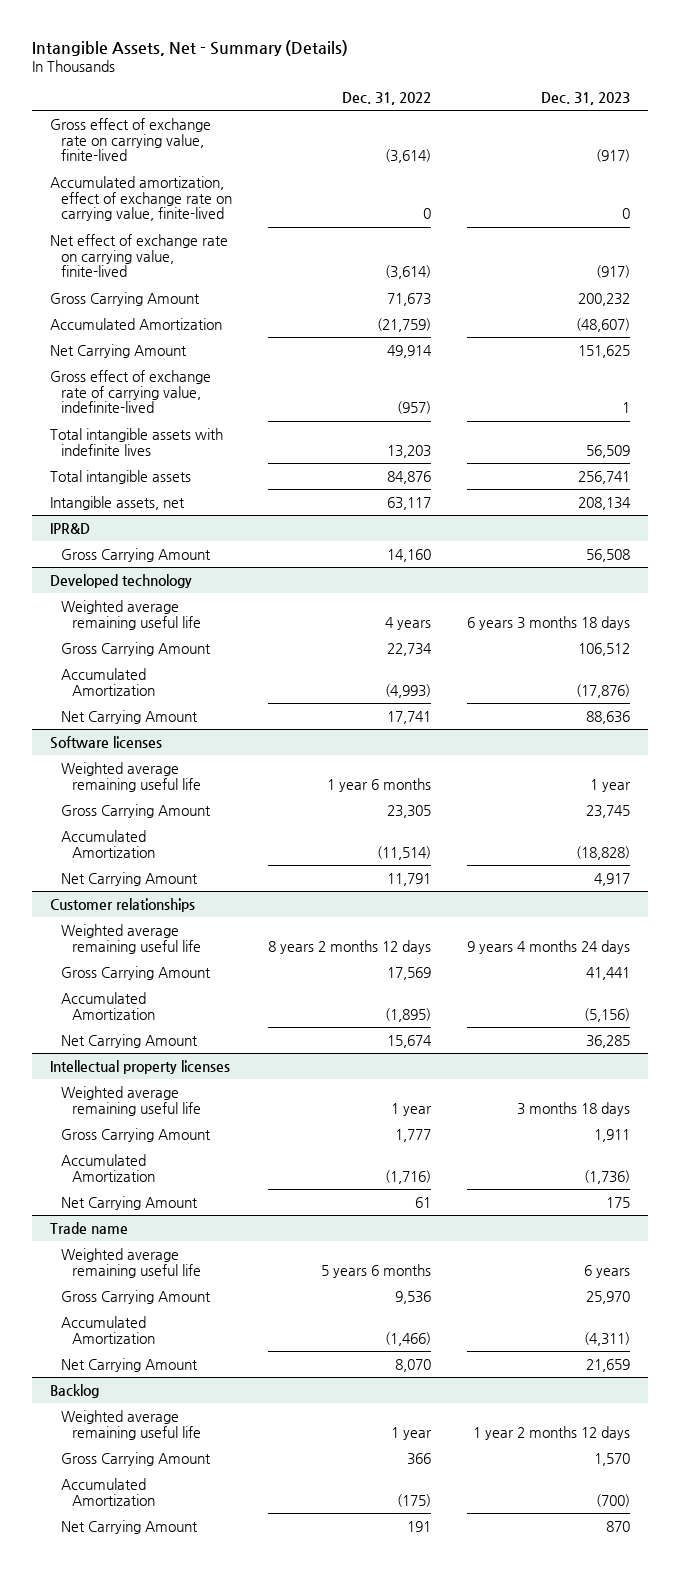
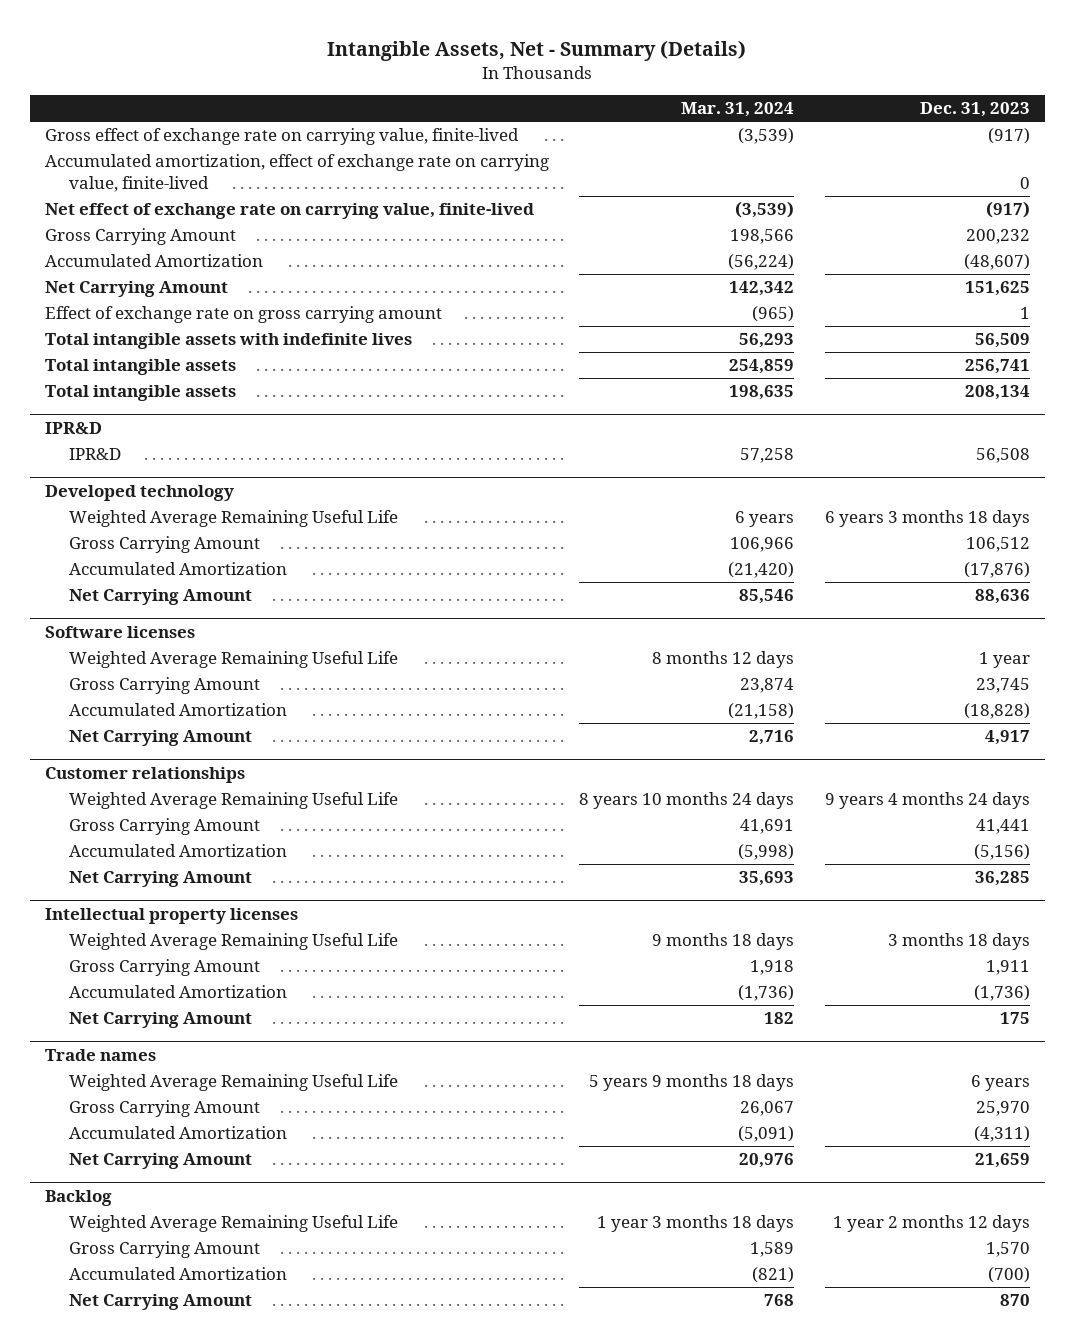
[342,92,432,106] Dec. 31, 2022 -> none
none -> [681,102,795,118] Mar. 31, 2024
[49,369,211,414] Gross effect of exchange rate of carrying value, indefinite-lived -> [45,305,443,323] Effect of exchange rate on gross carrying amount
[49,495,185,510] Intangible assets, net -> [45,384,237,401] Total intangible assets
[60,547,211,562] Gross Carrying Amount -> [69,447,122,460] IPR&D
[60,599,202,630] Weighted average remaining useful life -> [69,509,399,527] Weighted Average Remaining Useful Life
[60,761,202,792] Weighted average remaining useful life -> [69,650,399,668] Weighted Average Remaining Useful Life
[60,923,202,954] Weighted average remaining useful life -> [69,791,399,809] Weighted Average Remaining Useful Life
[60,1085,202,1116] Weighted average remaining useful life -> [69,932,399,950] Weighted Average Remaining Useful Life
[49,1221,128,1234] Trade name -> [45,1048,157,1061] Trade names
[60,1247,202,1278] Weighted average remaining useful life -> [69,1073,399,1091] Weighted Average Remaining Useful Life
[60,1409,202,1440] Weighted average remaining useful life -> [69,1214,399,1232] Weighted Average Remaining Useful Life

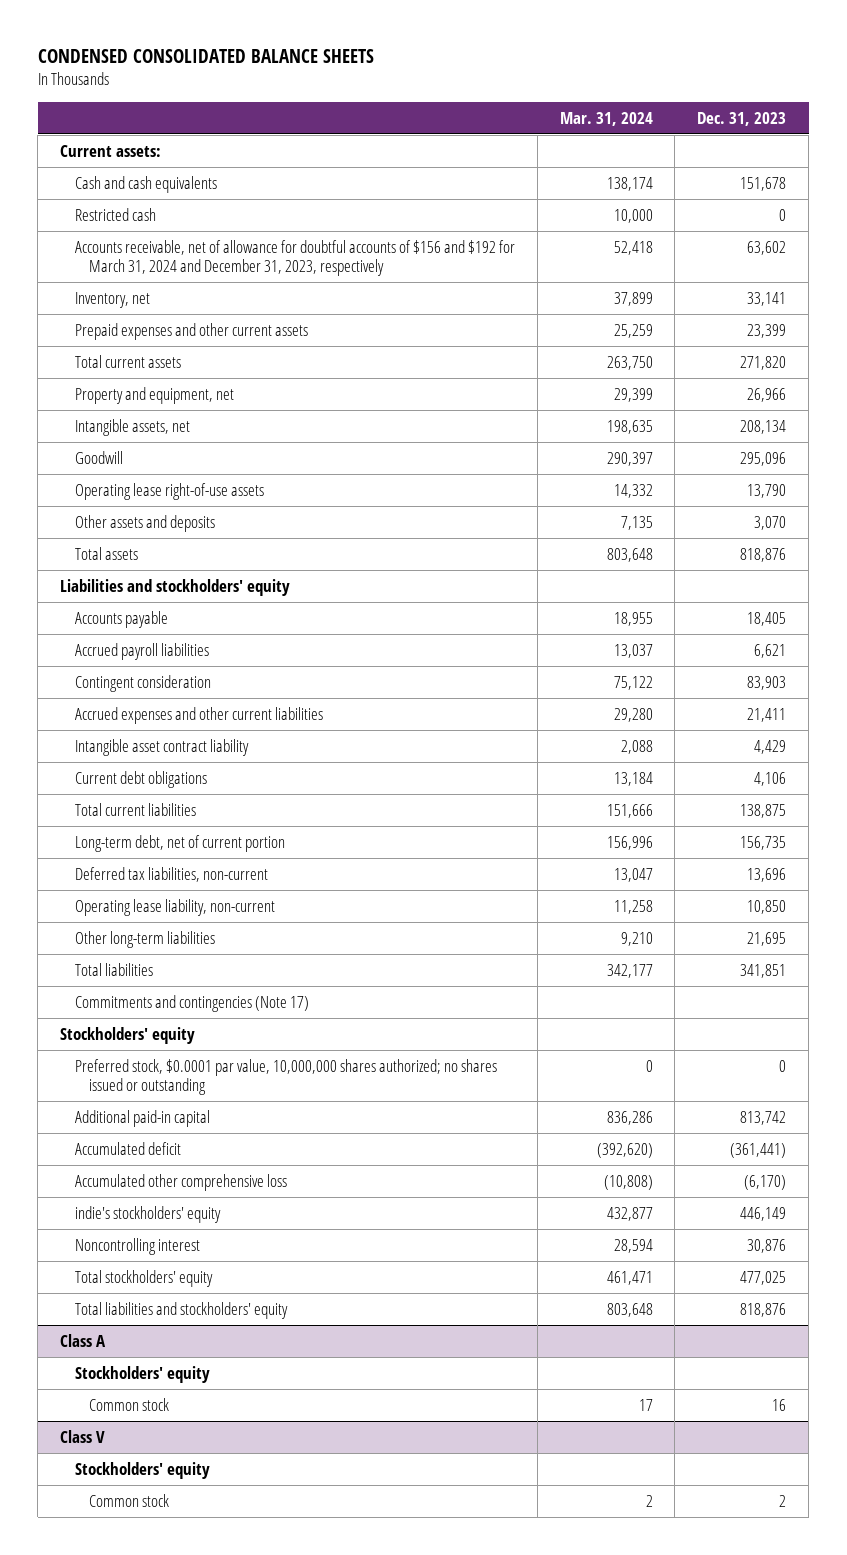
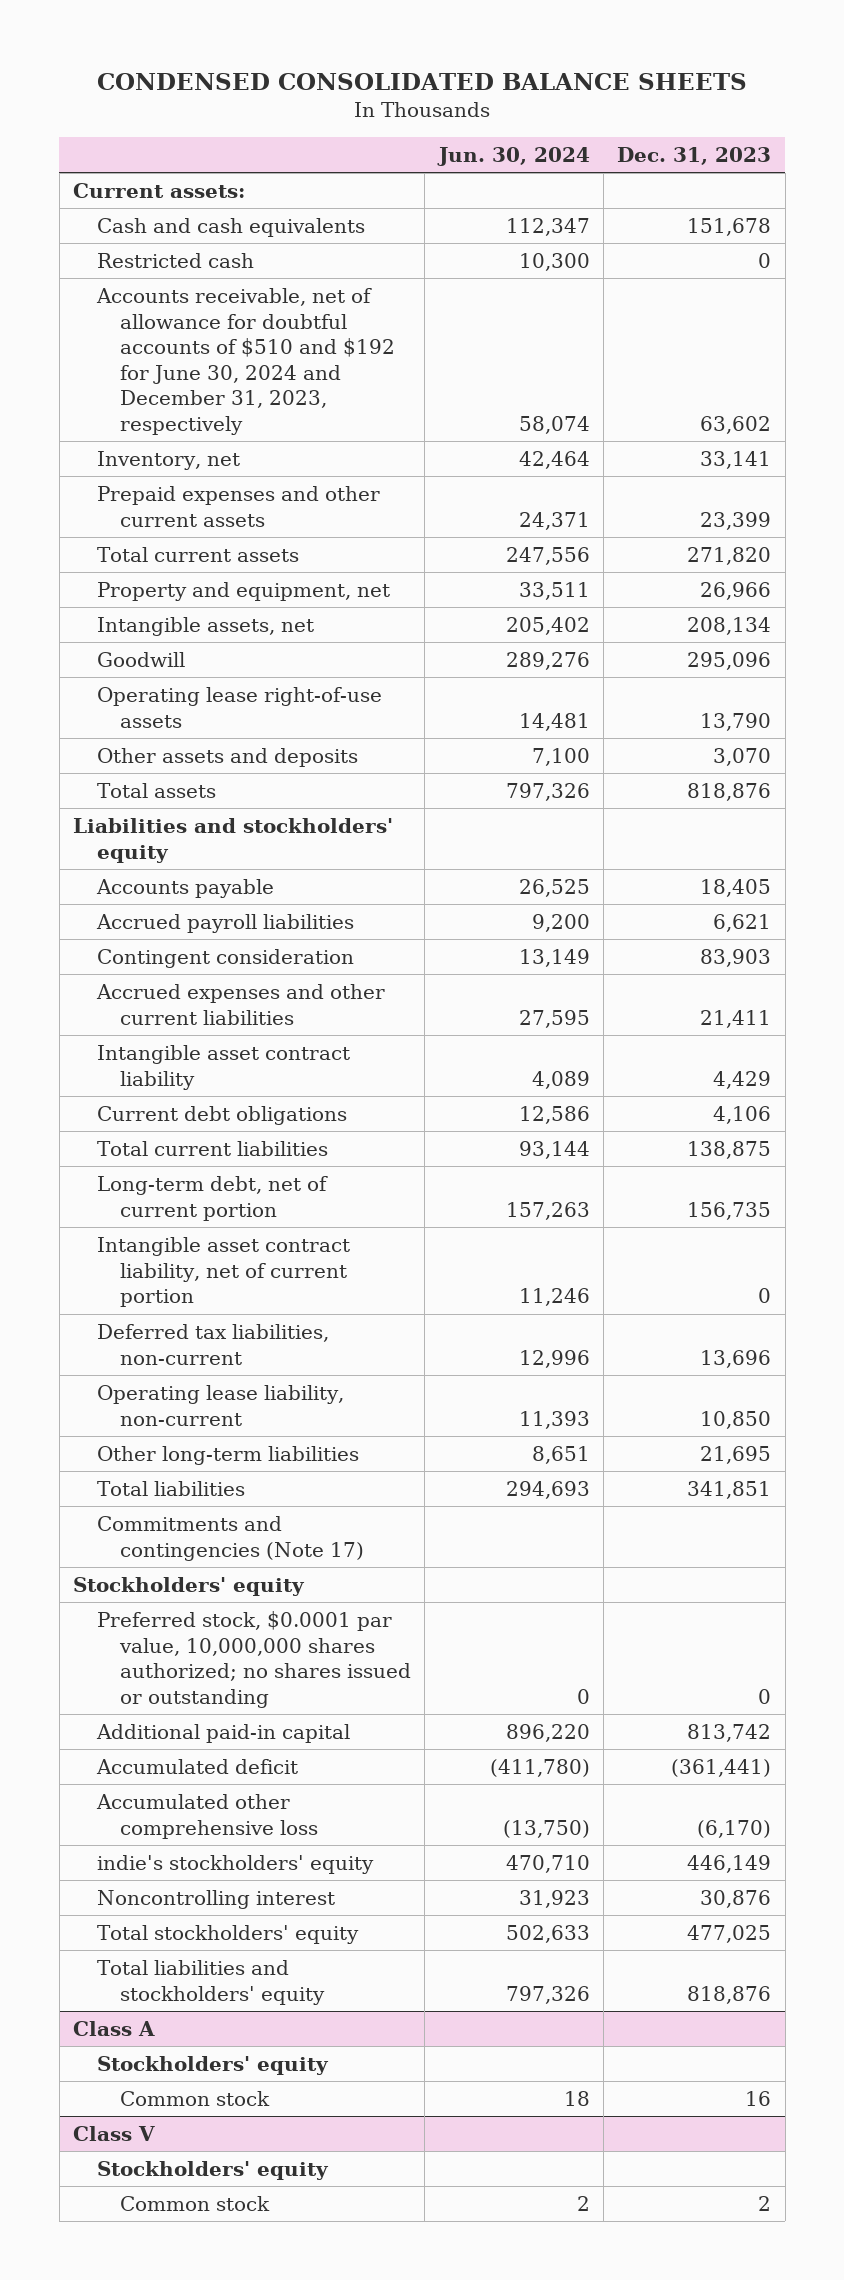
[559,111,653,126] Mar. 31, 2024 -> none
none -> [436,146,590,166] Jun. 30, 2024
[74,239,515,276] Accounts receivable, net of allowance for doubtful accounts of $156 and $192 for March 31, 2024 and December 31, 2023, respectively -> [95,287,395,435] Accounts receivable, net of allowance for doubtful accounts of $510 and $192 for June 30, 2024 and December 31, 2023, respectively
none -> [96,1236,350,1308] Intangible asset contract liability, net of current portion

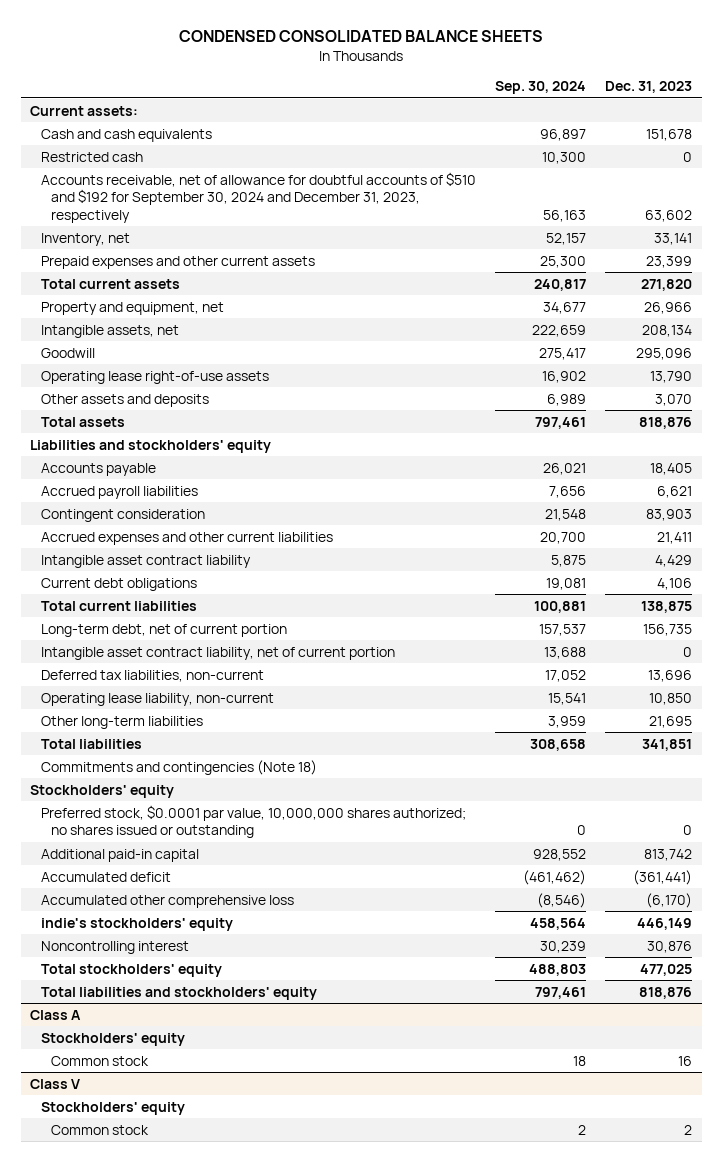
[436,146,590,166] Jun. 30, 2024 -> none
none -> [495,81,587,95] Sep. 30, 2024
[95,287,395,435] Accounts receivable, net of allowance for doubtful accounts of $510 and $192 for June 30, 2024 and December 31, 2023, respectively -> [40,171,476,223] Accounts receivable, net of allowance for doubtful accounts of $510 and $192 for September 30, 2024 and December 31, 2023, respectively
[96,1515,364,1561] Commitments and contingencies (Note 17) -> [40,759,317,775] Commitments and contingencies (Note 18)

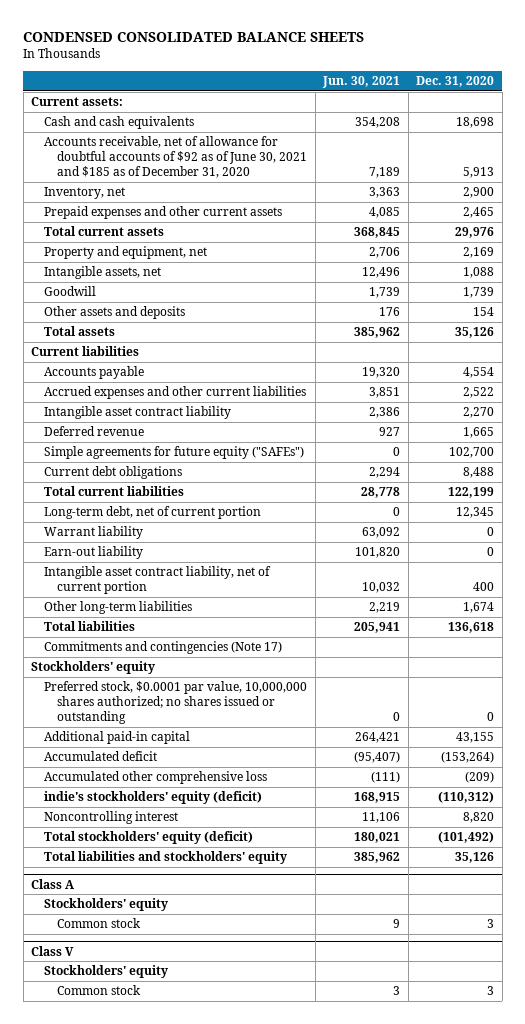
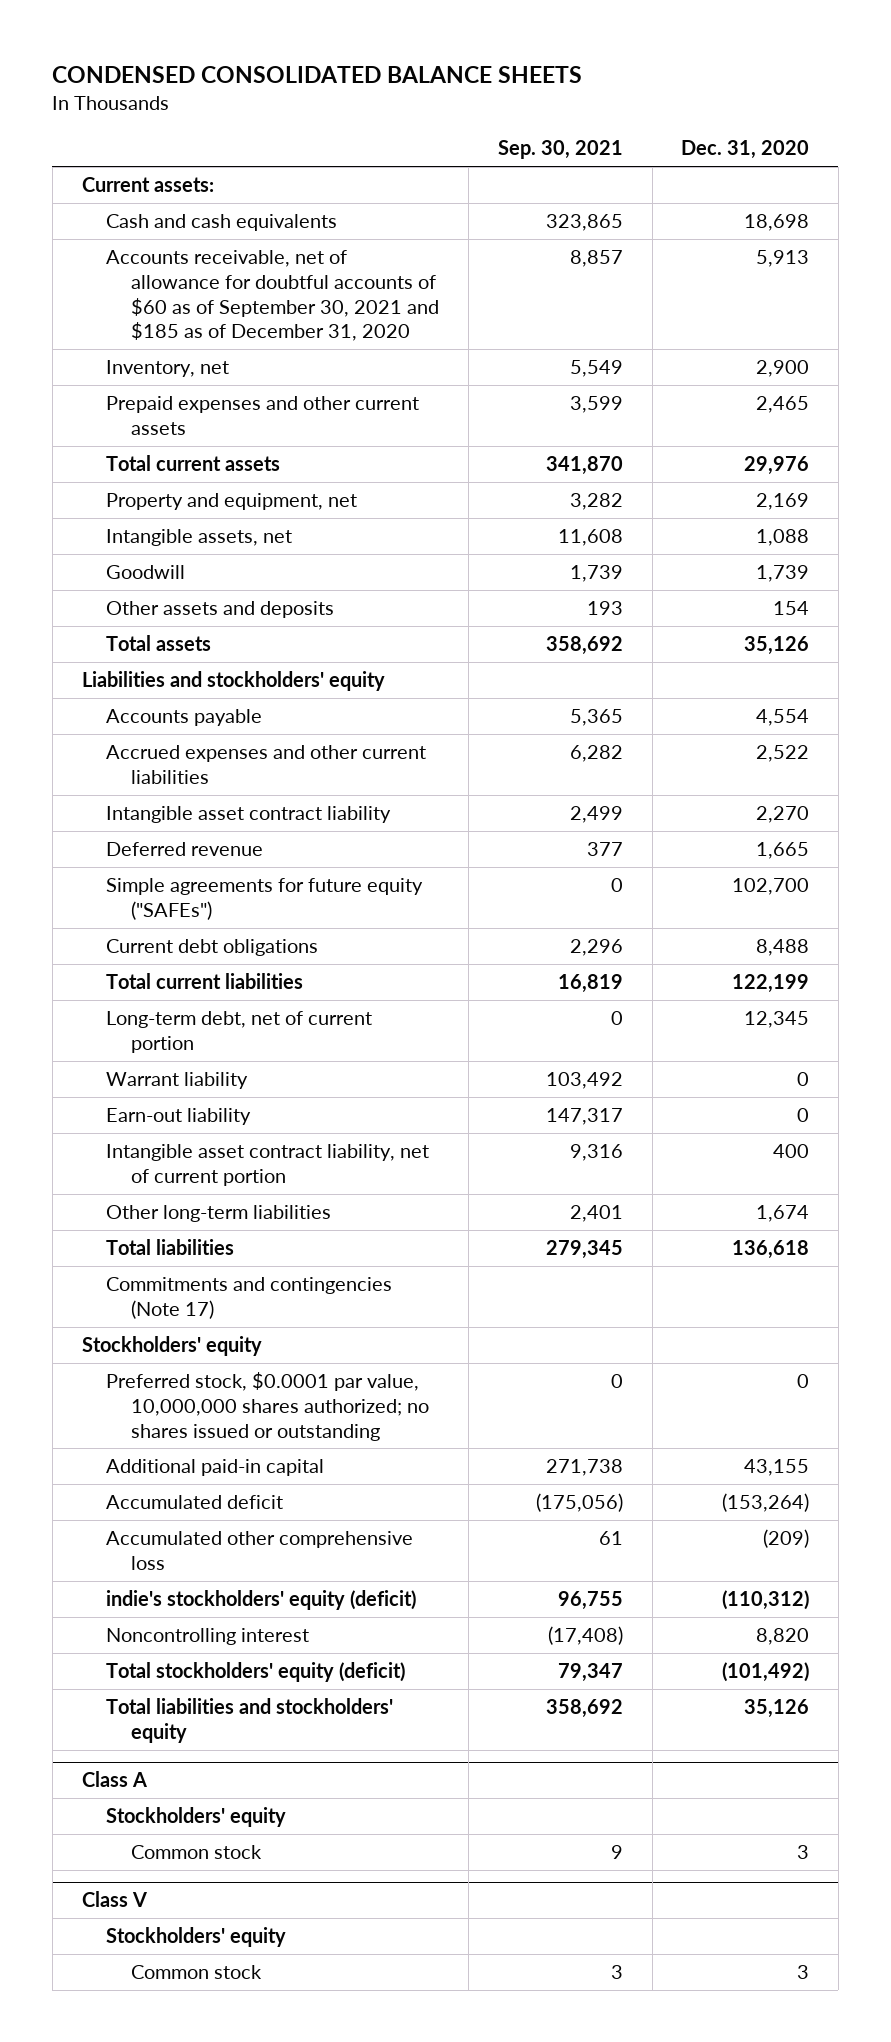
[322,75,401,88] Jun. 30, 2021 -> none
none -> [497,140,623,160] Sep. 30, 2021
[44,136,308,178] Accounts receivable, net of allowance for doubtful accounts of $92 as of June 30, 2021 and $185 as of December 31, 2020 -> [106,250,440,342] Accounts receivable, net of allowance for doubtful accounts of $60 as of September 30, 2021 and $185 as of December 31, 2020
[31,346,140,357] Current liabilities -> none
none -> [81,671,385,692] Liabilities and stockholders' equity

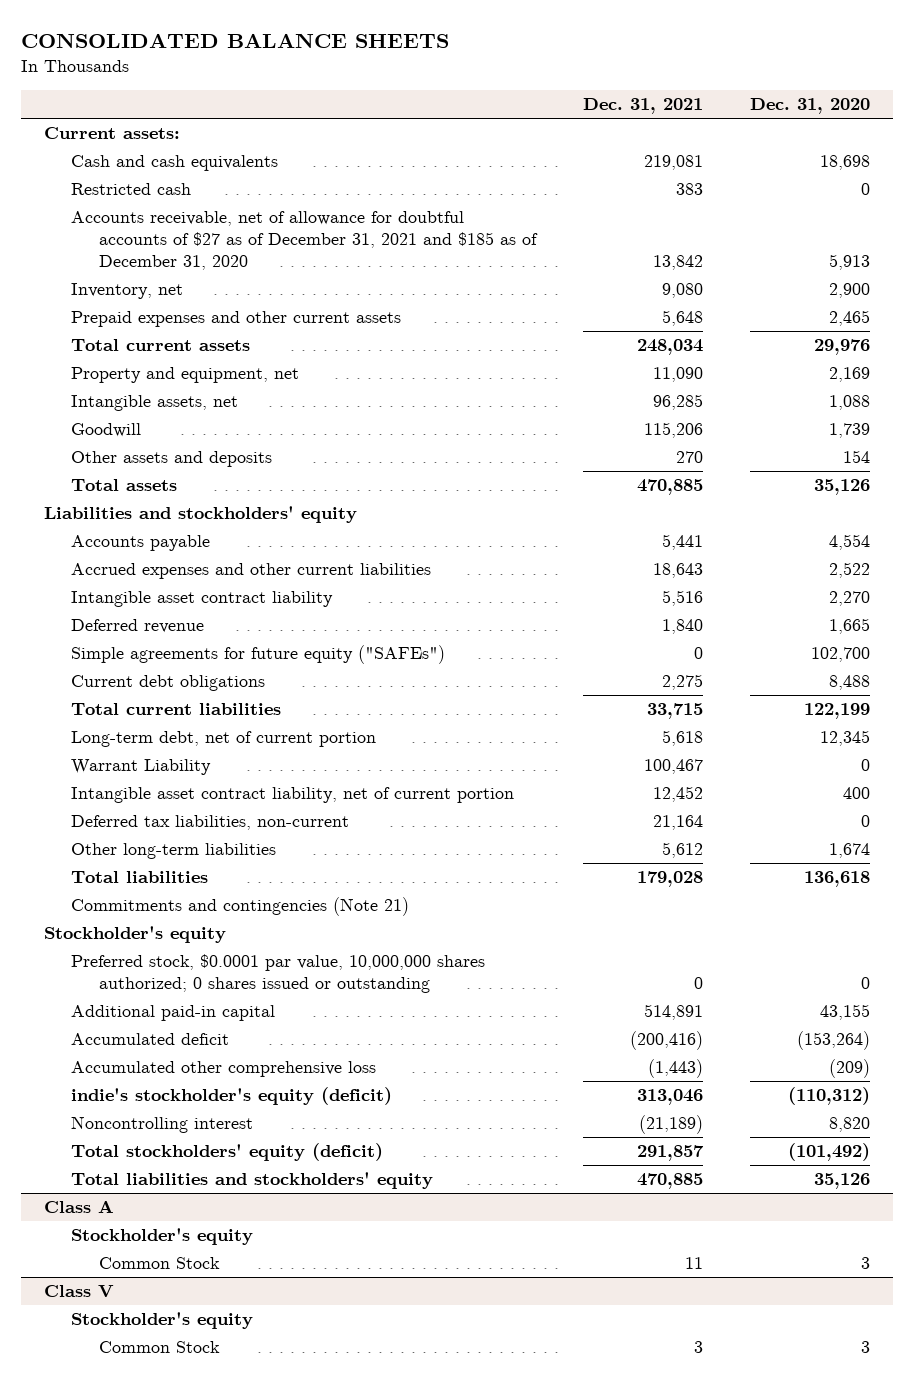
[52,66,583,84] CONDENSED CONSOLIDATED BALANCE SHEETS -> [20,33,449,49] CONSOLIDATED BALANCE SHEETS
[497,140,623,160] Sep. 30, 2021 -> none
none -> [582,98,703,115] Dec. 31, 2021
none -> [71,183,192,196] Restricted cash
[106,250,440,342] Accounts receivable, net of allowance for doubtful accounts of $60 as of September 30, 2021 and $185 as of December 31, 2020 -> [71,211,538,270] Accounts receivable, net of allowance for doubtful accounts of $27 as of December 31, 2021 and $185 as of December 31, 2020
[106,1108,252,1126] Earn-out liability -> none
[106,1072,249,1090] Warrant liability -> [71,759,212,776] Warrant Liability
none -> [71,815,350,831] Deferred tax liabilities, non-current
[106,1277,393,1319] Commitments and contingencies (Note 17) -> [71,897,410,917] Commitments and contingencies (Note 21)
[81,1336,262,1357] Stockholders' equity -> [44,926,227,944] Stockholder's equity
[106,1372,430,1441] Preferred stock, $0.0001 par value, 10,000,000 shares authorized; no shares issued or outstanding -> [71,954,486,993] Preferred stock, $0.0001 par value, 10,000,000 shares authorized; 0 shares issued or outstanding
[106,1590,417,1611] indie's stockholders' equity (deficit) -> [71,1087,393,1106] indie's stockholder's equity (deficit)
[106,1807,287,1828] Stockholders' equity -> [71,1228,254,1246] Stockholder's equity
[131,1845,263,1860] Common stock -> [98,1257,220,1270] Common Stock
[106,1927,287,1948] Stockholders' equity -> [71,1312,254,1330] Stockholder's equity
[131,1965,263,1980] Common stock -> [98,1341,220,1354] Common Stock

